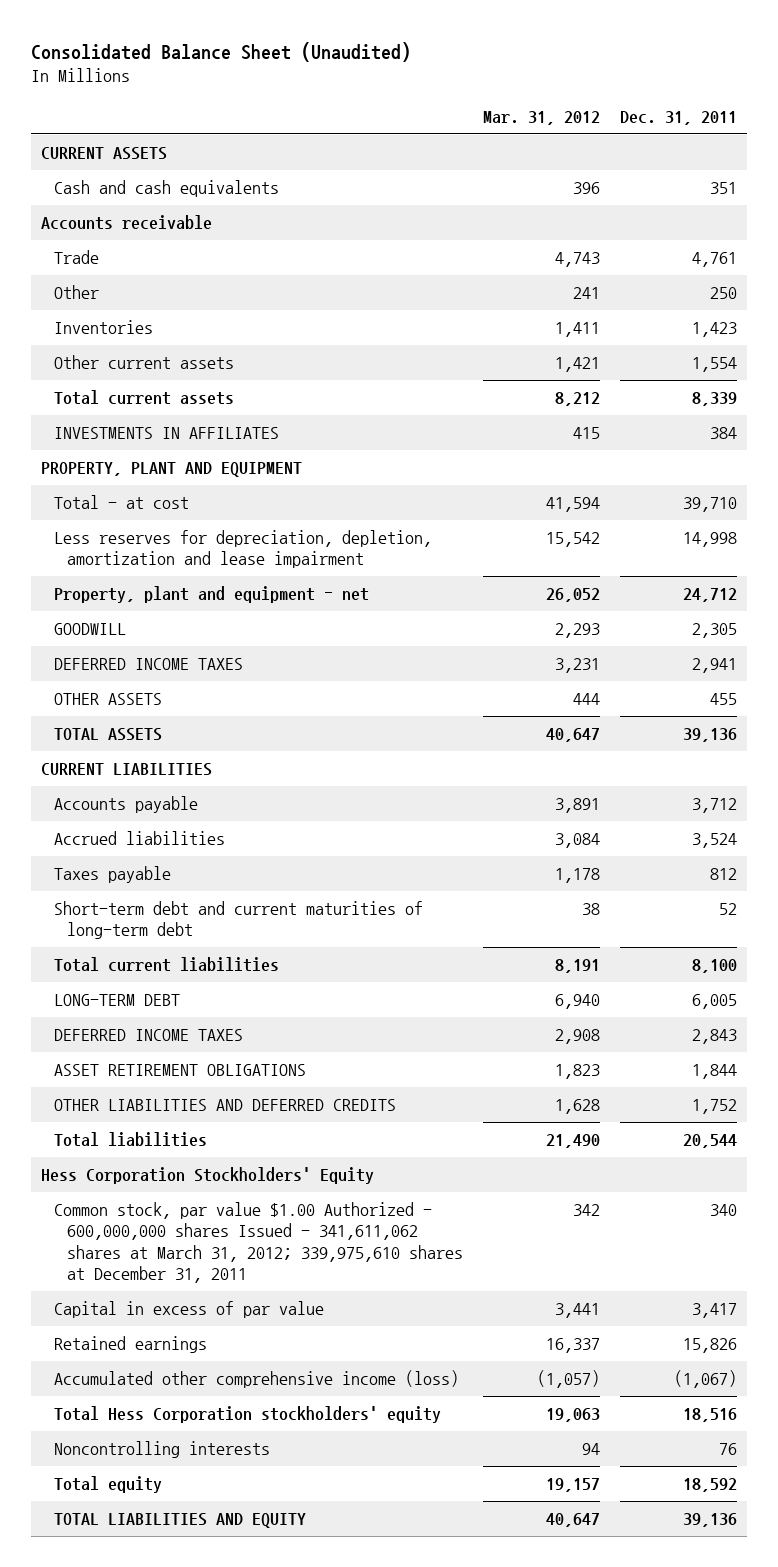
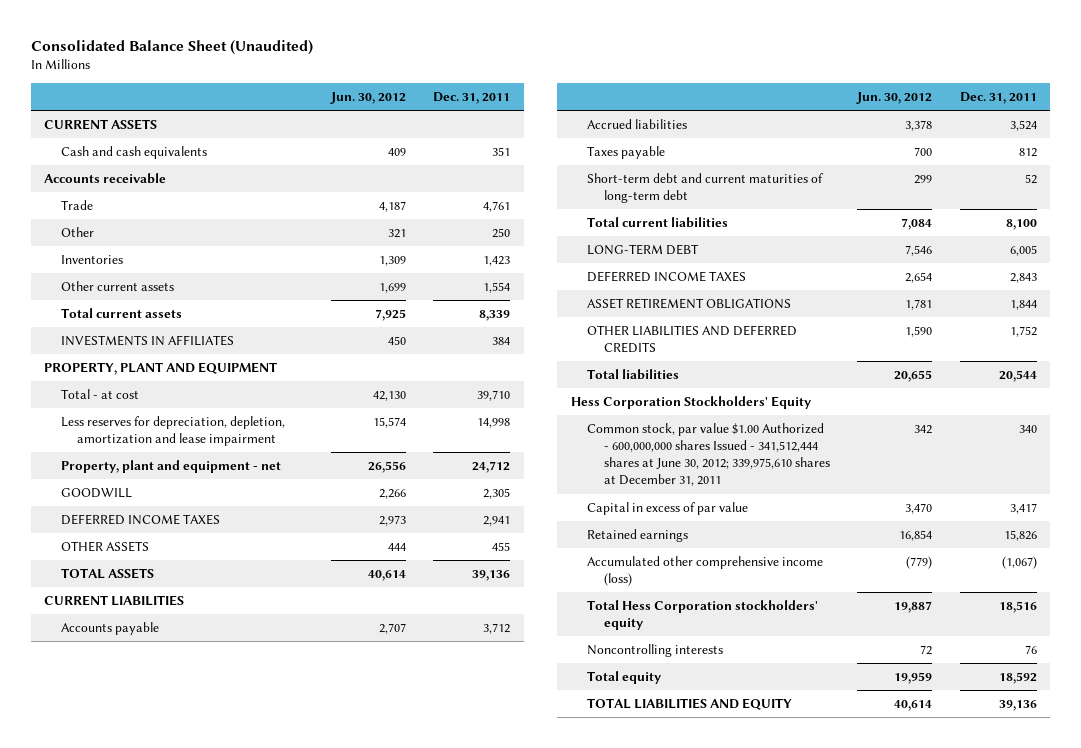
[482,110,600,125] Mar. 31, 2012 -> none
none -> [329,91,406,104] Jun. 30, 2012
[53,1202,463,1284] Common stock, par value $1.00 Authorized - 600,000,000 shares Issued - 341,611,062 shares at March 31, 2012; 339,975,610 shares at December 31, 2011 -> [587,422,830,487] Common stock, par value $1.00 Authorized - 600,000,000 shares Issued - 341,512,444 shares at June 30, 2012; 339,975,610 shares at December 31, 2011

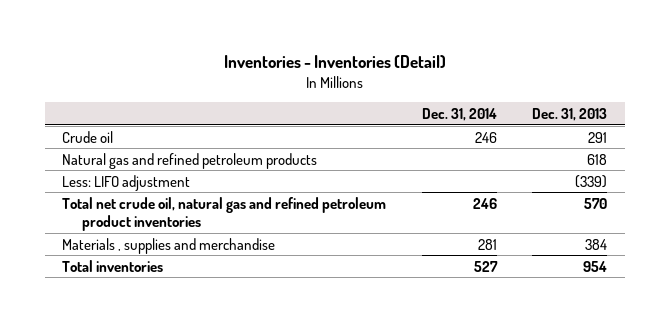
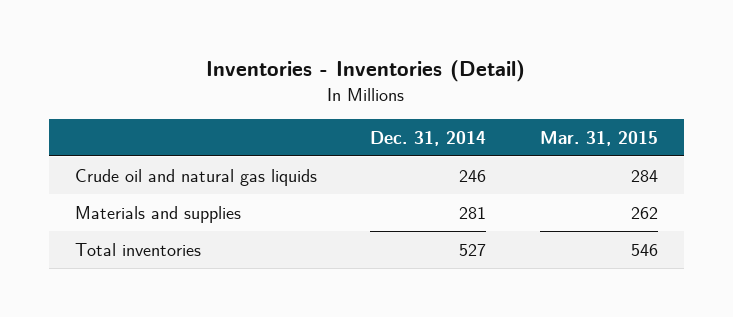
[532,108,608,122] Dec. 31, 2013 -> none
none -> [539,130,658,146] Mar. 31, 2015
[62,152,318,169] Natural gas and refined petroleum products -> none
[62,174,191,191] Less: LIFO adjustment -> none
[62,196,387,231] Total net crude oil, natural gas and refined petroleum product inventories -> none
[62,130,114,143] Crude oil -> [75,168,318,186] Crude oil and natural gas liquids
[62,237,276,254] Materials , supplies and merchandise -> [75,205,242,223] Materials and supplies

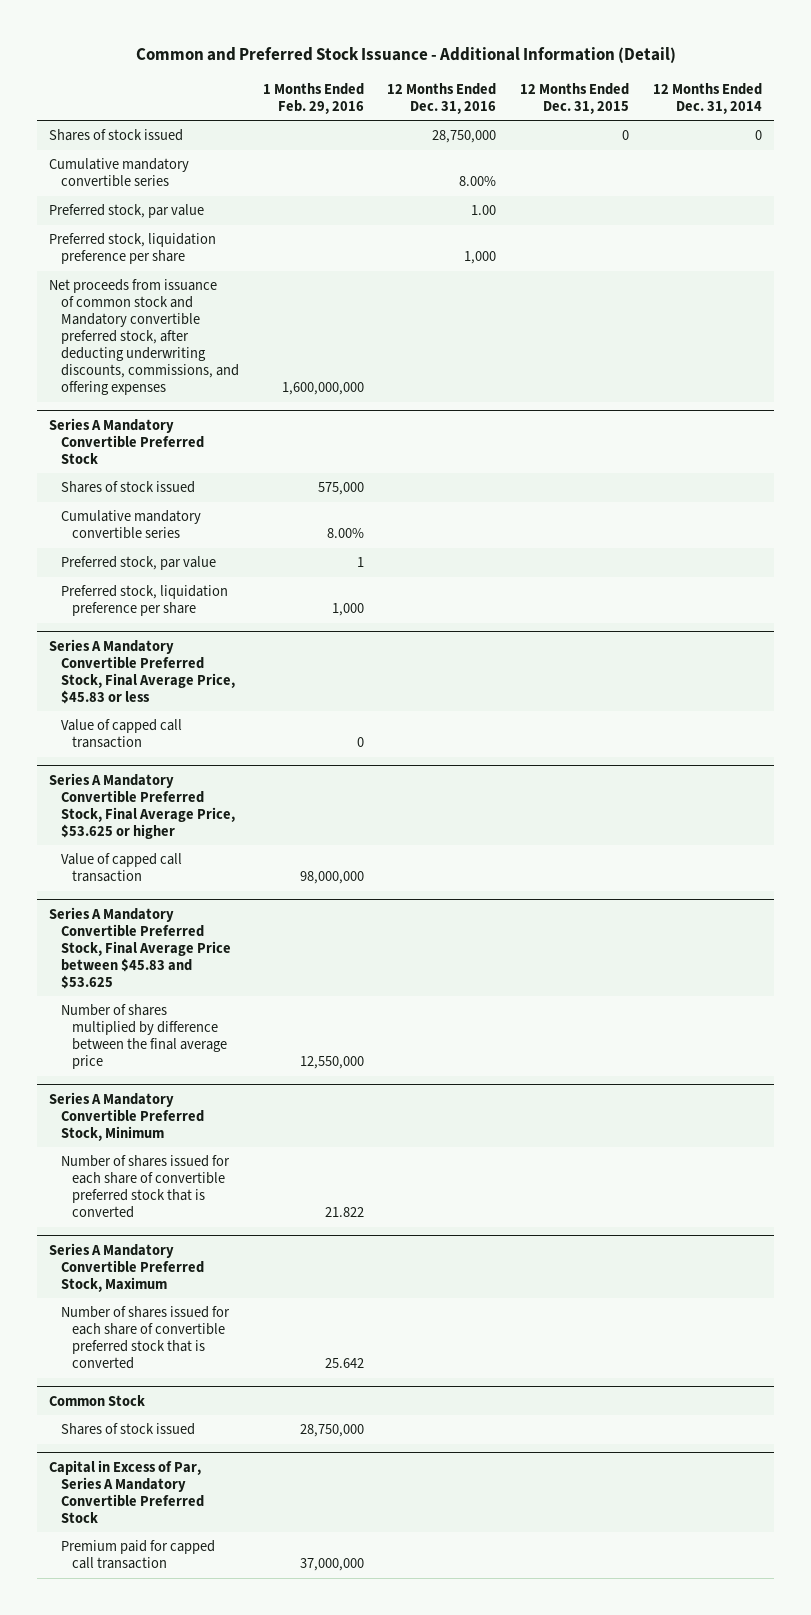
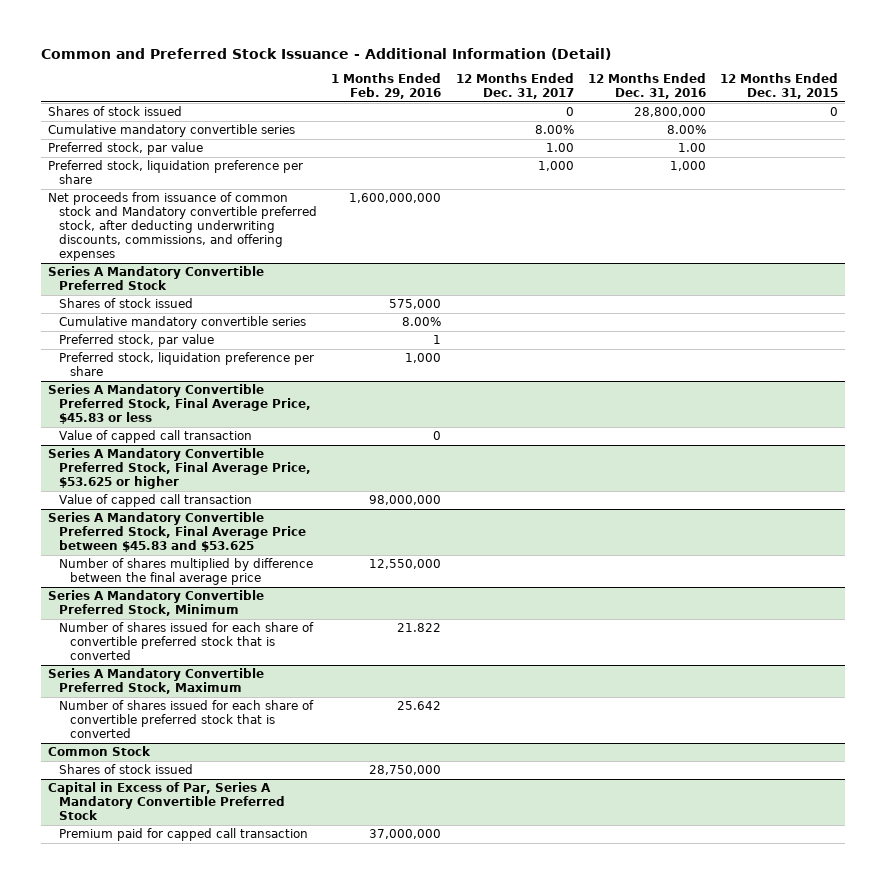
[652,82,762,114] 12 Months Ended Dec. 31, 2014 -> none
none -> [455,73,574,100] 12 Months Ended Dec. 31, 2017
[432,130,497,144] 28,750,000 -> [633,107,706,118] 28,800,000

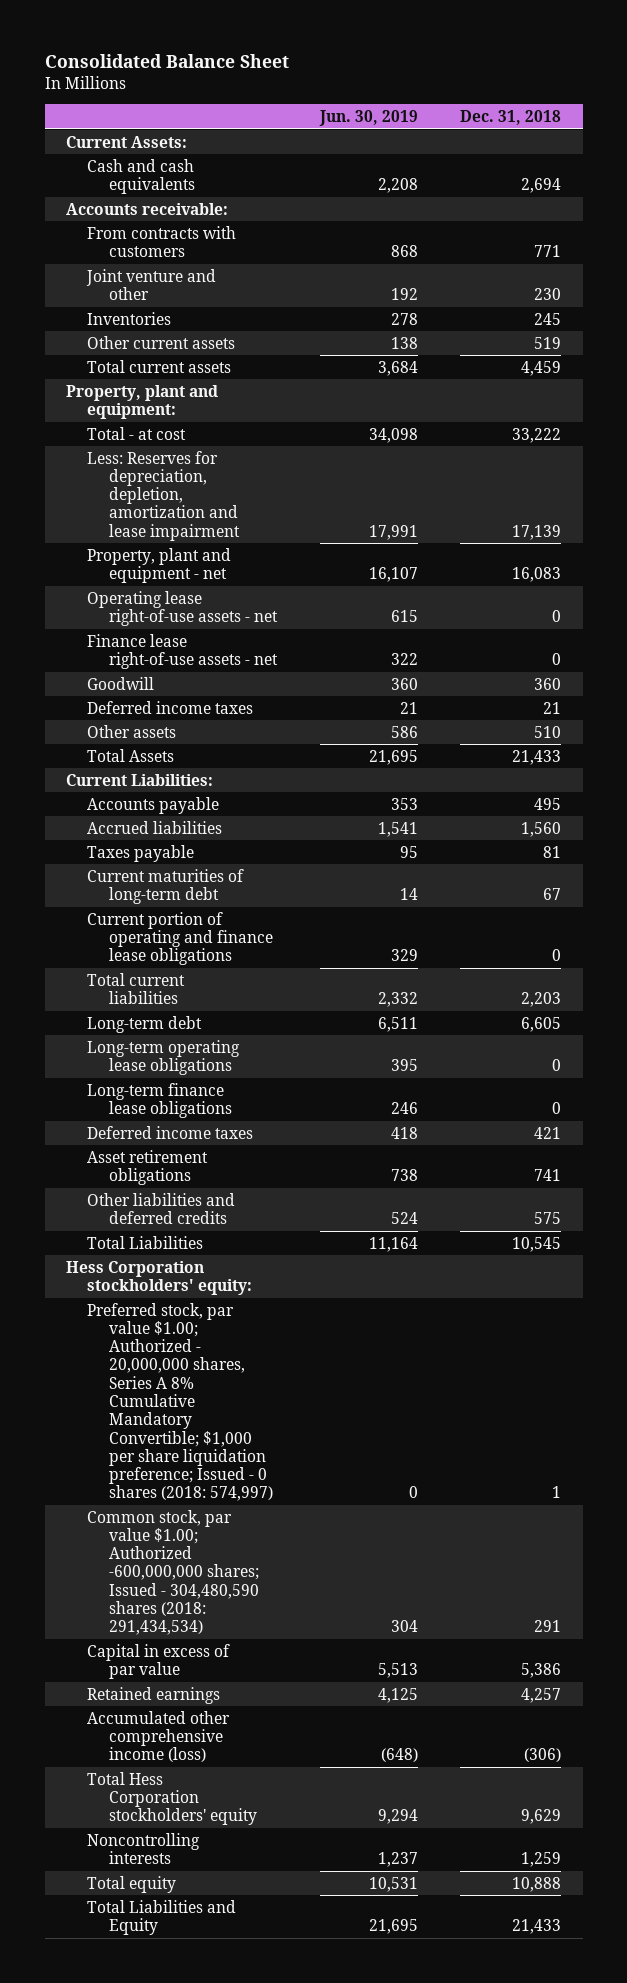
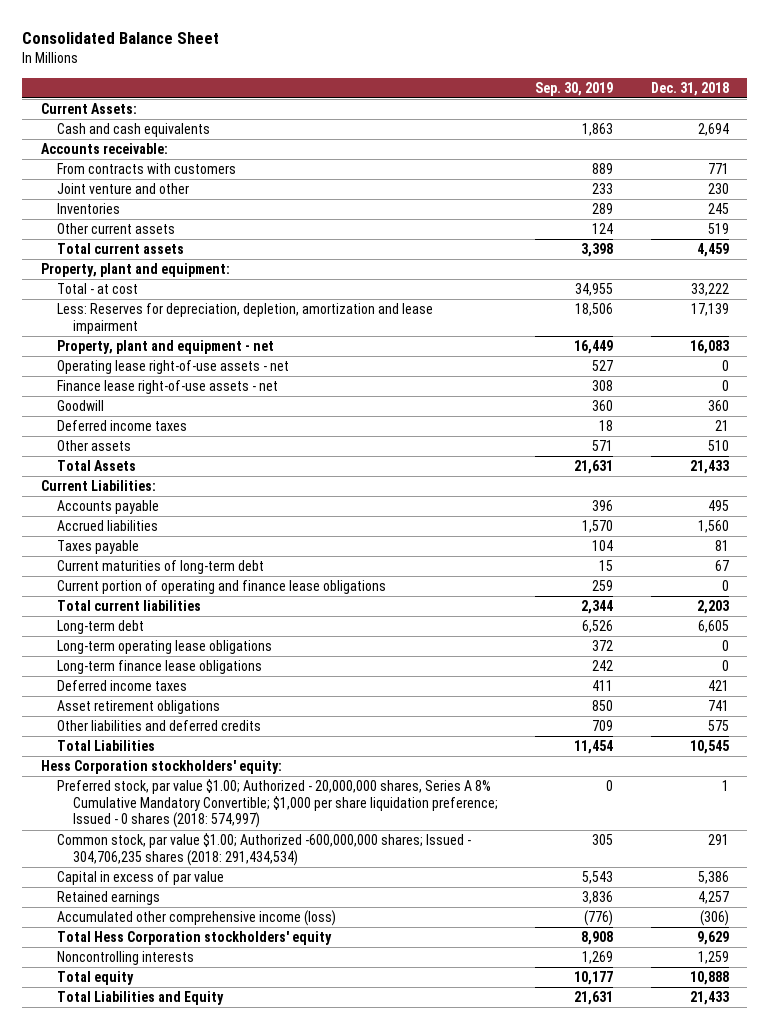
[318,110,418,127] Jun. 30, 2019 -> none
none -> [535,81,614,96] Sep. 30, 2019
[87,1509,260,1636] Common stock, par value $1.00; Authorized -600,000,000 shares; Issued - 304,480,590 shares (2018: 291,434,534) -> [56,833,471,866] Common stock, par value $1.00; Authorized -600,000,000 shares; Issued - 304,706,235 shares (2018: 291,434,534)

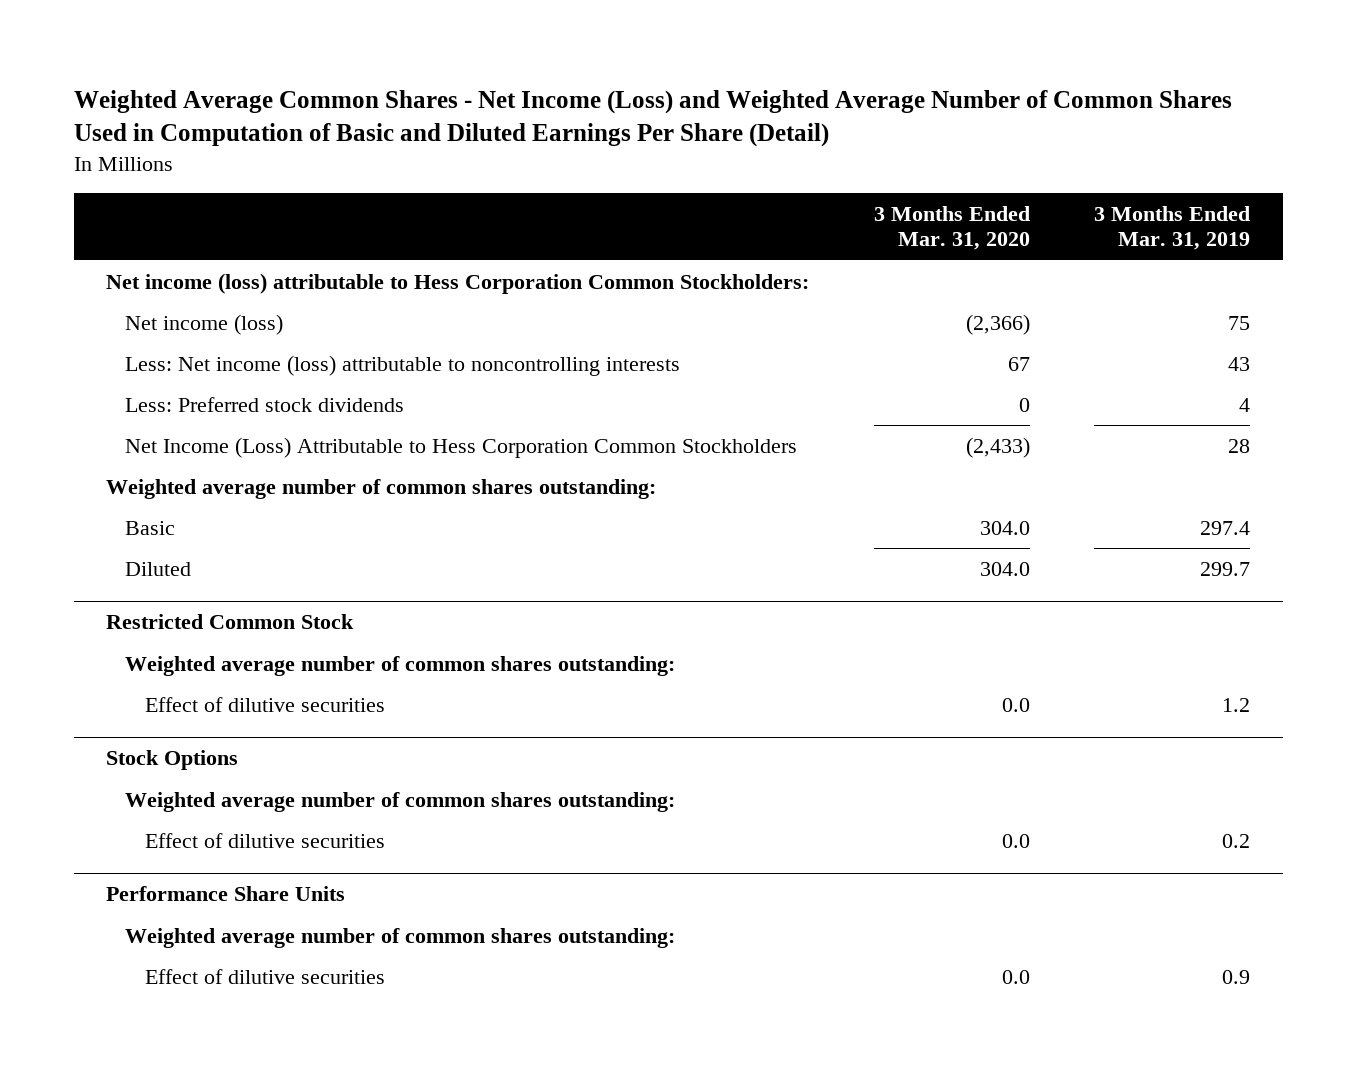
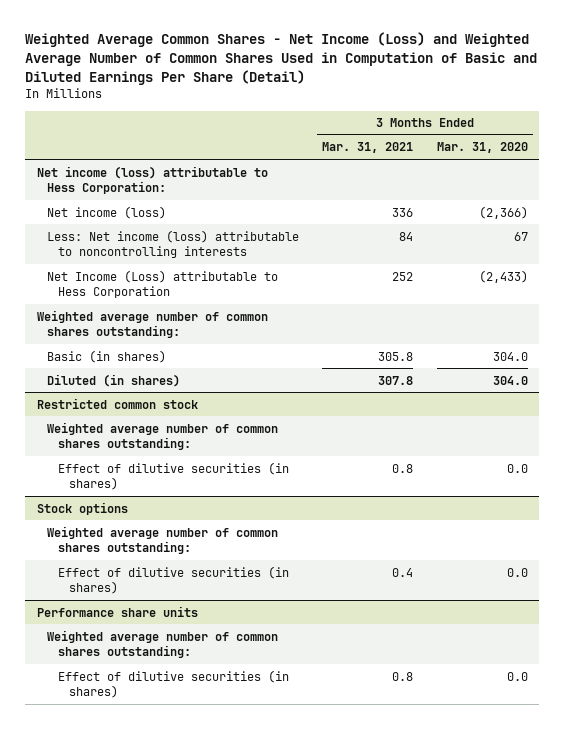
[1094,205,1251,251] 3 Months Ended Mar. 31, 2019 -> none
none -> [322,142,414,154] Mar. 31, 2021
[105,272,809,294] Net income (loss) attributable to Hess Corporation Common Stockholders: -> [36,165,268,195] Net income (loss) attributable to Hess Corporation:
[125,396,405,412] Less: Preferred stock dividends -> none
[125,436,798,458] Net Income (Loss) Attributable to Hess Corporation Common Stockholders -> [47,269,279,299] Net Income (Loss) attributable to Hess Corporation
[125,520,176,535] Basic -> [47,349,167,363] Basic (in shares)
[125,561,192,576] Diluted -> [47,373,181,387] Diluted (in shares)
[105,614,354,630] Restricted Common Stock -> [36,397,198,409] Restricted common stock
[144,696,385,712] Effect of dilutive securities -> [57,461,289,491] Effect of dilutive securities (in shares)
[105,750,238,771] Stock Options -> [36,501,128,515] Stock options
[144,832,385,848] Effect of dilutive securities -> [57,565,289,595] Effect of dilutive securities (in shares)
[105,886,345,902] Performance Share Units -> [36,605,198,617] Performance share units
[144,968,385,984] Effect of dilutive securities -> [57,669,289,699] Effect of dilutive securities (in shares)

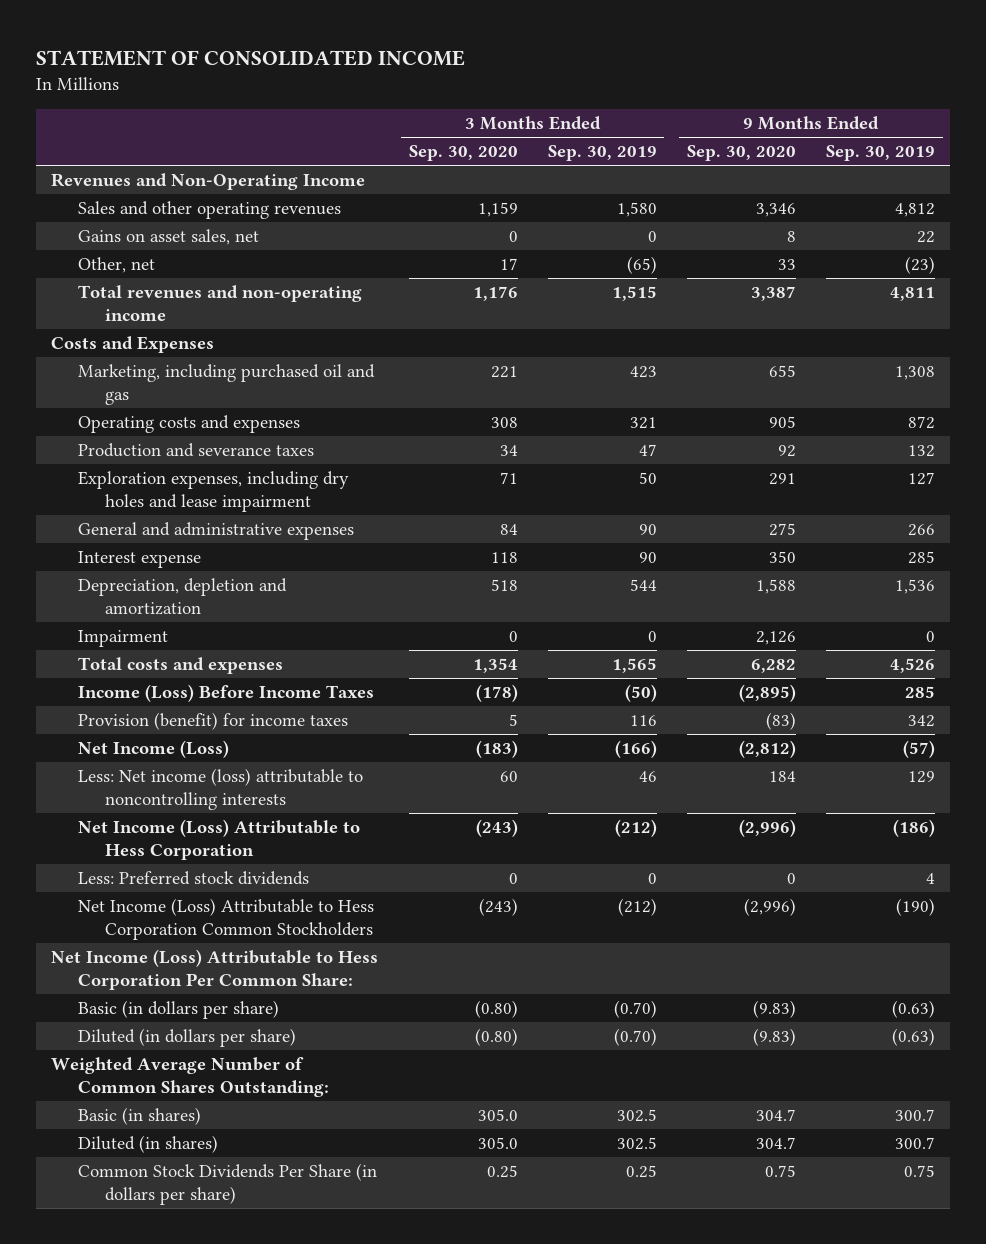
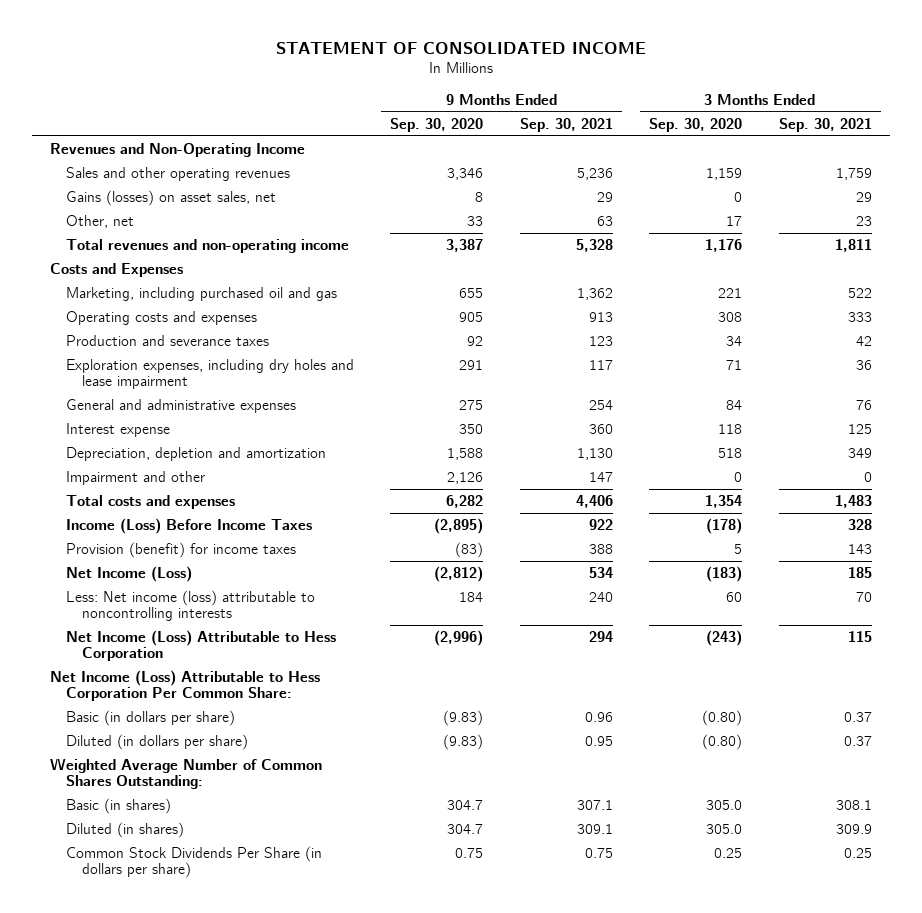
[547,145,657,162] Sep. 30, 2019 -> none
[826,145,936,162] Sep. 30, 2019 -> none
none -> [519,117,613,132] Sep. 30, 2021
none -> [778,117,872,132] Sep. 30, 2021
[78,229,260,246] Gains on asset sales, net -> [66,189,277,206] Gains (losses) on asset sales, net
[78,630,169,648] Impairment -> [66,470,206,485] Impairment and other
[78,871,310,886] Less: Preferred stock dividends -> none
[78,898,375,941] Net Income (Loss) Attributable to Hess Corporation Common Stockholders -> none

